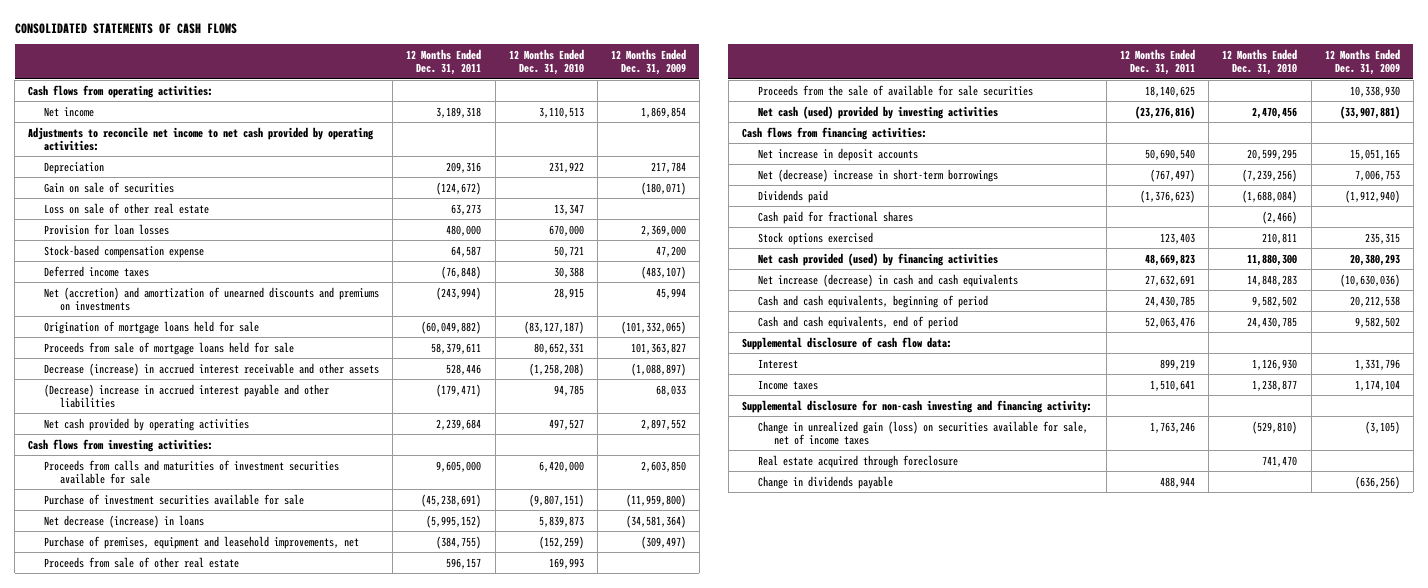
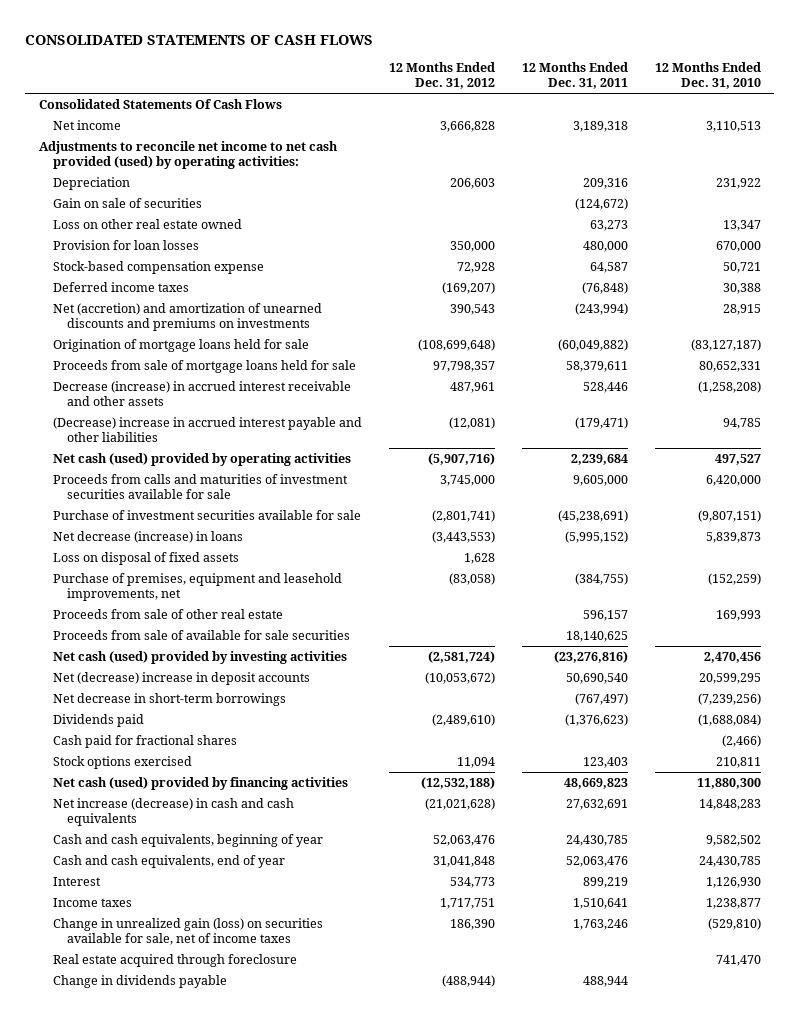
[610,48,686,76] 12 Months Ended Dec. 31, 2009 -> none
none -> [388,62,495,90] 12 Months Ended Dec. 31, 2012
[28,84,214,98] Cash flows from operating activities: -> none
none -> [38,99,282,110] Consolidated Statements Of Cash Flows
[28,126,375,152] Adjustments to reconcile net income to net cash provided by operating activities: -> [38,141,338,170] Adjustments to reconcile net income to net cash provided (used) by operating activities:
[44,202,210,214] Loss on sale of other real estate -> [52,219,242,230] Loss on other real estate owned
[28,438,214,452] Cash flows from investing activities: -> none
[44,417,250,431] Net cash provided by operating activities -> [52,453,351,467] Net cash (used) provided by operating activities
none -> [52,552,239,566] Loss on disposal of fixed assets
[758,84,1034,96] Proceeds from the sale of available for sale securities -> [52,630,350,641] Proceeds from sale of available for sale securities
[742,126,928,140] Cash flows from financing activities: -> none
[758,147,919,161] Net increase in deposit accounts -> [52,672,310,686] Net (decrease) increase in deposit accounts
[758,168,999,182] Net (decrease) increase in short-term borrowings -> [52,693,286,707] Net decrease in short-term borrowings
[758,252,999,266] Net cash provided (used) by financing activities -> [52,777,348,791] Net cash (used) provided by financing activities
[742,336,953,350] Supplemental disclosure of cash flow data: -> none
[758,294,989,308] Cash and cash equivalents, beginning of period -> [52,834,323,848] Cash and cash equivalents, beginning of year
[758,315,959,329] Cash and cash equivalents, end of period -> [52,855,285,869] Cash and cash equivalents, end of year
[742,399,1093,413] Supplemental disclosure for non-cash investing and financing activity: -> none

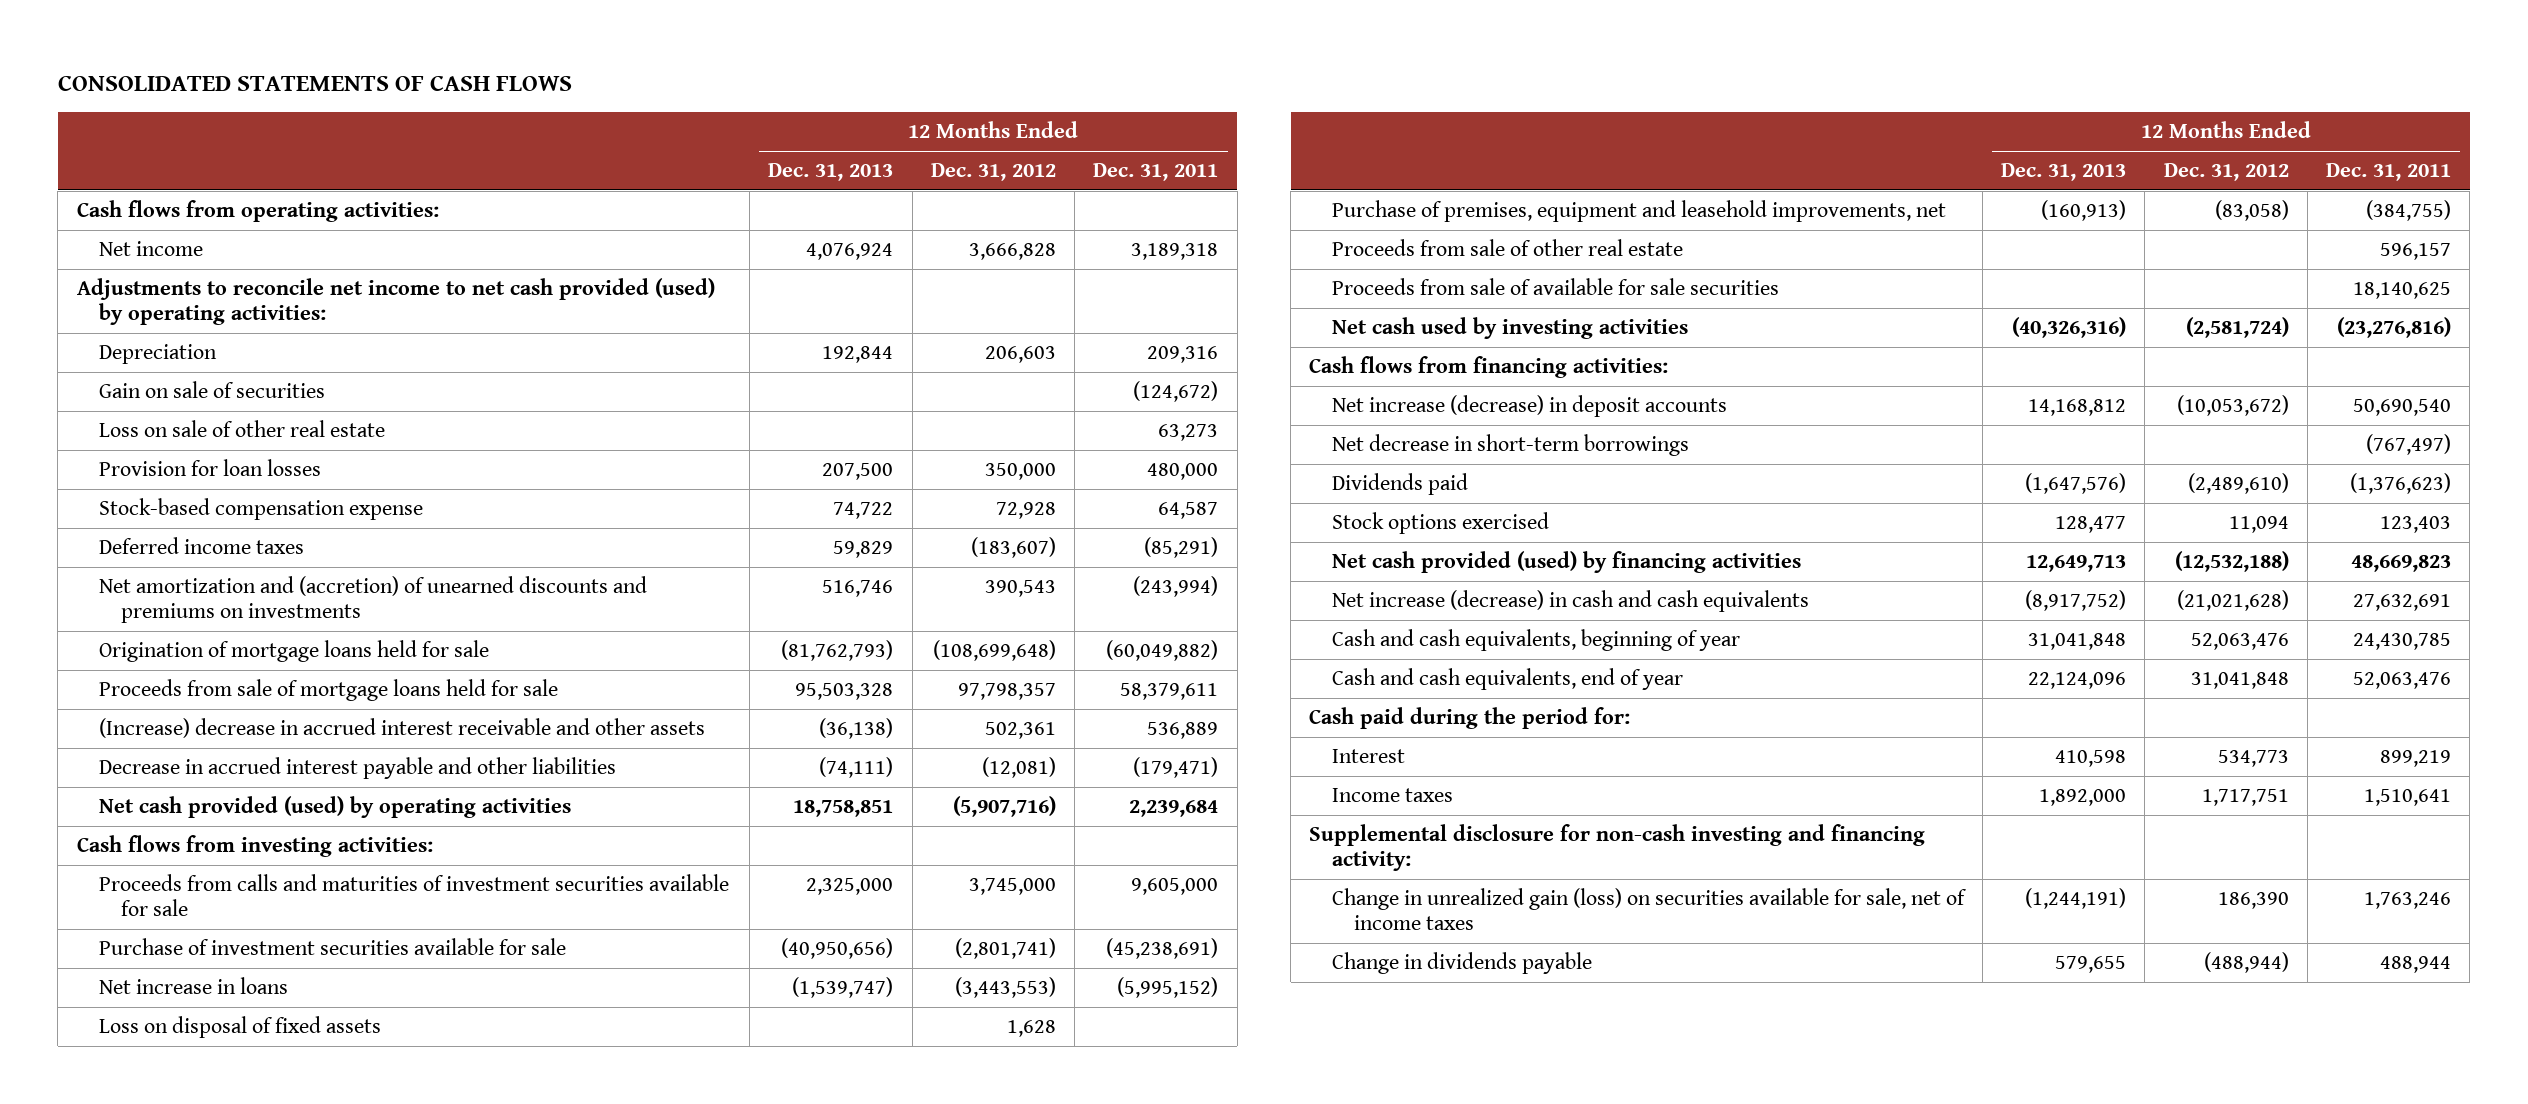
[654,62,761,90] 12 Months Ended Dec. 31, 2010 -> none
none -> [768,163,894,182] Dec. 31, 2013
[38,99,282,110] Consolidated Statements Of Cash Flows -> none
none -> [76,199,439,222] Cash flows from operating activities:
[52,219,242,230] Loss on other real estate owned -> [98,419,385,437] Loss on sale of other real estate
[441,282,495,295] (169,207) -> [970,536,1056,558] (183,607)
[581,282,628,295] (76,848) -> [1144,536,1219,558] (85,291)
[52,303,322,332] Net (accretion) and amortization of unearned discounts and premiums on investments -> [98,575,647,623] Net amortization and (accretion) of unearned discounts and premiums on investments
[52,381,351,407] Decrease (increase) in accrued interest receivable and other assets -> [98,717,705,738] (Increase) decrease in accrued interest receivable and other assets
[449,382,495,394] 487,961 -> [984,721,1056,739] 502,361
[582,382,628,394] 528,446 -> [1147,721,1219,739] 536,889
[52,417,362,443] (Decrease) increase in accrued interest payable and other liabilities -> [98,756,616,779] Decrease in accrued interest payable and other liabilities
[52,453,351,467] Net cash (used) provided by operating activities -> [98,795,571,818] Net cash provided (used) by operating activities
none -> [76,834,433,857] Cash flows from investing activities:
[52,531,243,544] Net decrease (increase) in loans -> [98,976,288,994] Net increase in loans
[52,651,347,665] Net cash (used) provided by investing activities -> [1331,316,1688,339] Net cash used by investing activities
none -> [1309,355,1669,378] Cash flows from financing activities:
[52,672,310,686] Net (decrease) increase in deposit accounts -> [1331,394,1727,417] Net increase (decrease) in deposit accounts
[52,735,237,749] Cash paid for fractional shares -> none
[52,777,348,791] Net cash (used) provided by financing activities -> [1331,550,1801,573] Net cash provided (used) by financing activities
none -> [1309,706,1631,729] Cash paid during the period for:
none -> [1309,823,1926,871] Supplemental disclosure for non-cash investing and financing activity:
[52,954,297,968] Real estate acquired through foreclosure -> none

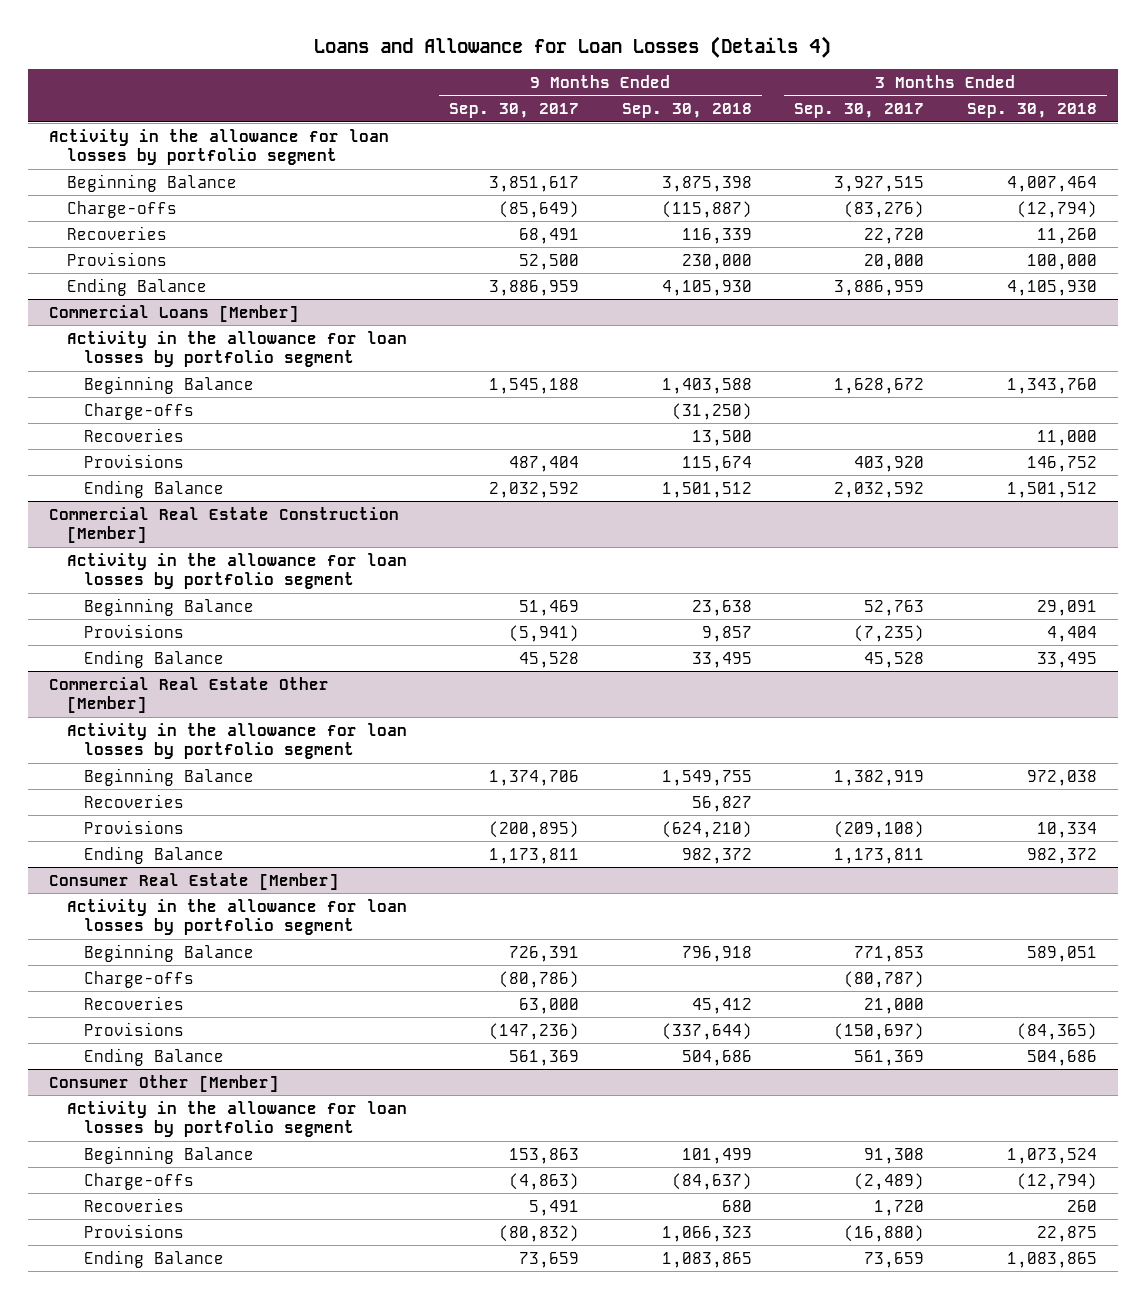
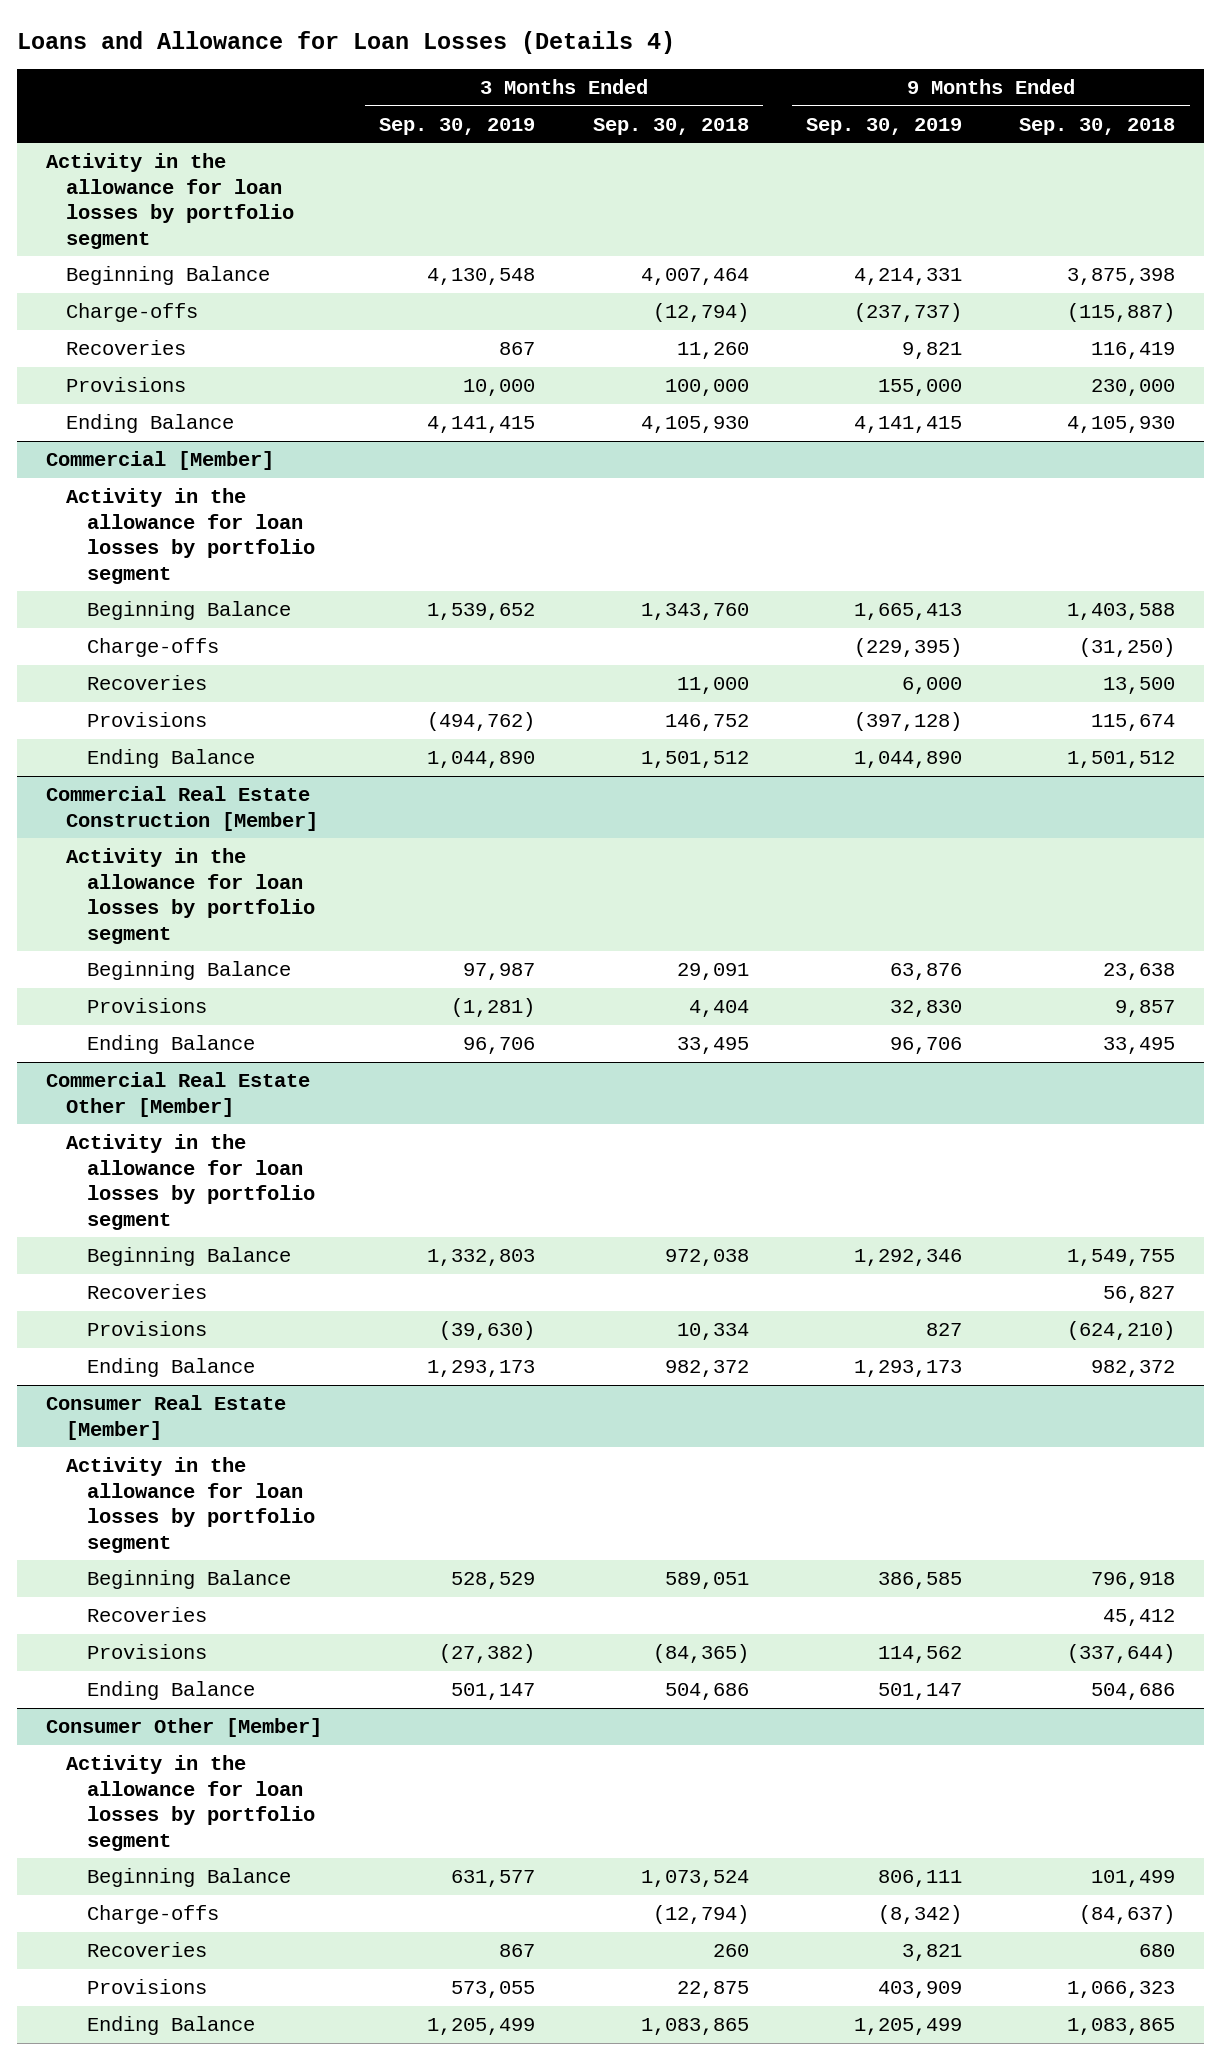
[449,103,580,119] Sep. 30, 2017 -> none
[794,103,925,119] Sep. 30, 2017 -> none
none -> [379,117,536,135] Sep. 30, 2019
none -> [806,117,963,135] Sep. 30, 2019
[681,227,752,244] 116,339 -> [1091,342,1176,360] 116,419
[49,304,300,322] Commercial Loans [Member] -> [45,451,274,471] Commercial [Member]
[84,970,195,988] Charge-offs -> none

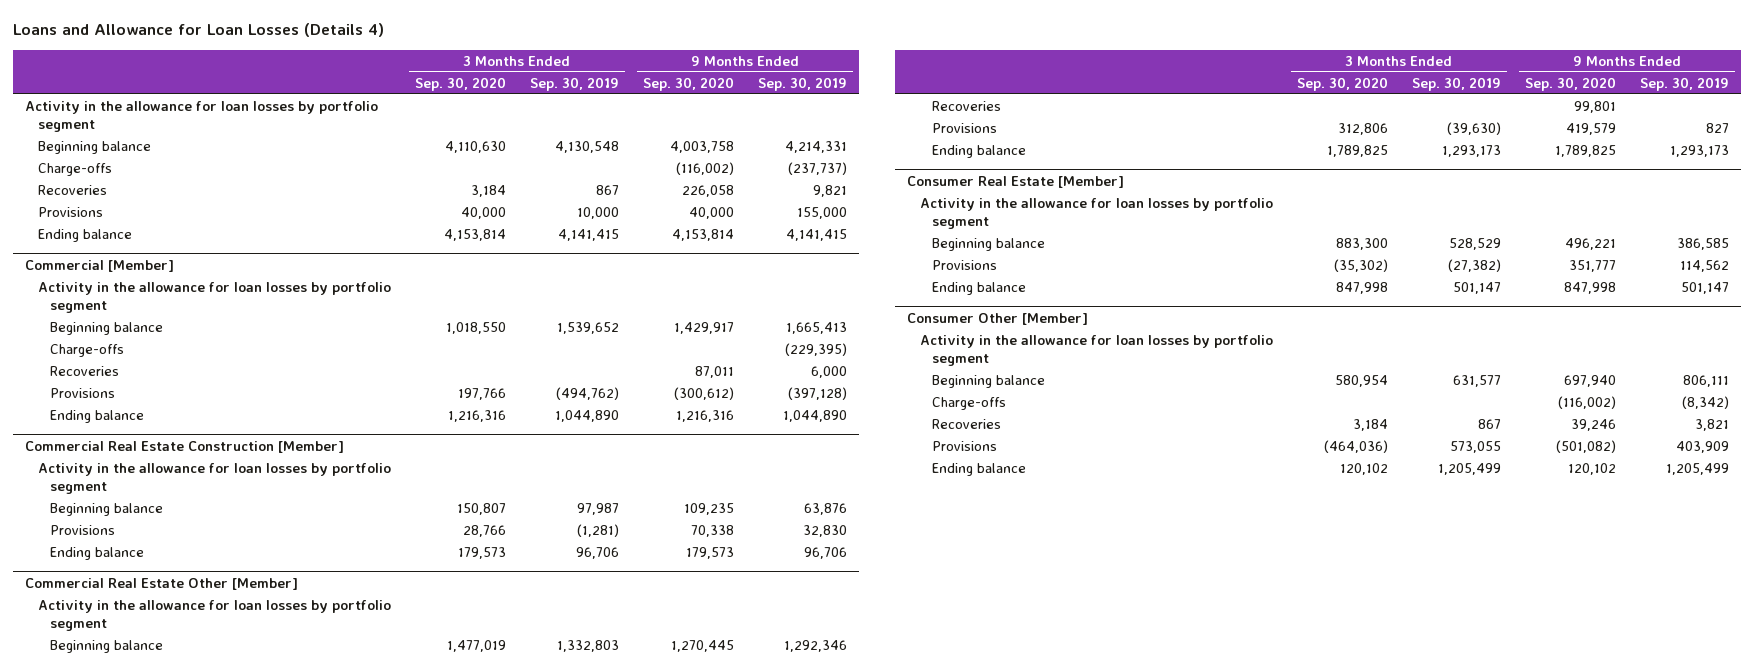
[592,117,749,135] Sep. 30, 2018 -> none
[1019,117,1176,135] Sep. 30, 2018 -> none
none -> [414,76,506,91] Sep. 30, 2020
none -> [642,76,734,91] Sep. 30, 2020
[66,266,271,286] Beginning Balance -> [37,140,151,154] Beginning balance
[66,414,235,434] Ending Balance -> [37,228,132,242] Ending balance
[86,601,291,621] Beginning Balance -> [50,321,164,335] Beginning balance
[86,749,255,769] Ending Balance -> [50,409,145,423] Ending balance
[86,961,291,981] Beginning Balance -> [50,502,164,516] Beginning balance
[86,1035,255,1055] Ending Balance -> [50,546,145,560] Ending balance
[86,1247,291,1267] Beginning Balance -> [50,639,164,653] Beginning balance
[86,1358,255,1378] Ending Balance -> [932,144,1027,158] Ending balance
[86,1607,207,1623] Recoveries -> none
[86,1570,291,1590] Beginning Balance -> [932,237,1046,251] Beginning balance
[86,1681,255,1701] Ending Balance -> [932,281,1027,295] Ending balance
[86,1868,291,1888] Beginning Balance -> [932,374,1046,388] Beginning balance
[86,2016,255,2036] Ending Balance -> [932,462,1027,476] Ending balance

